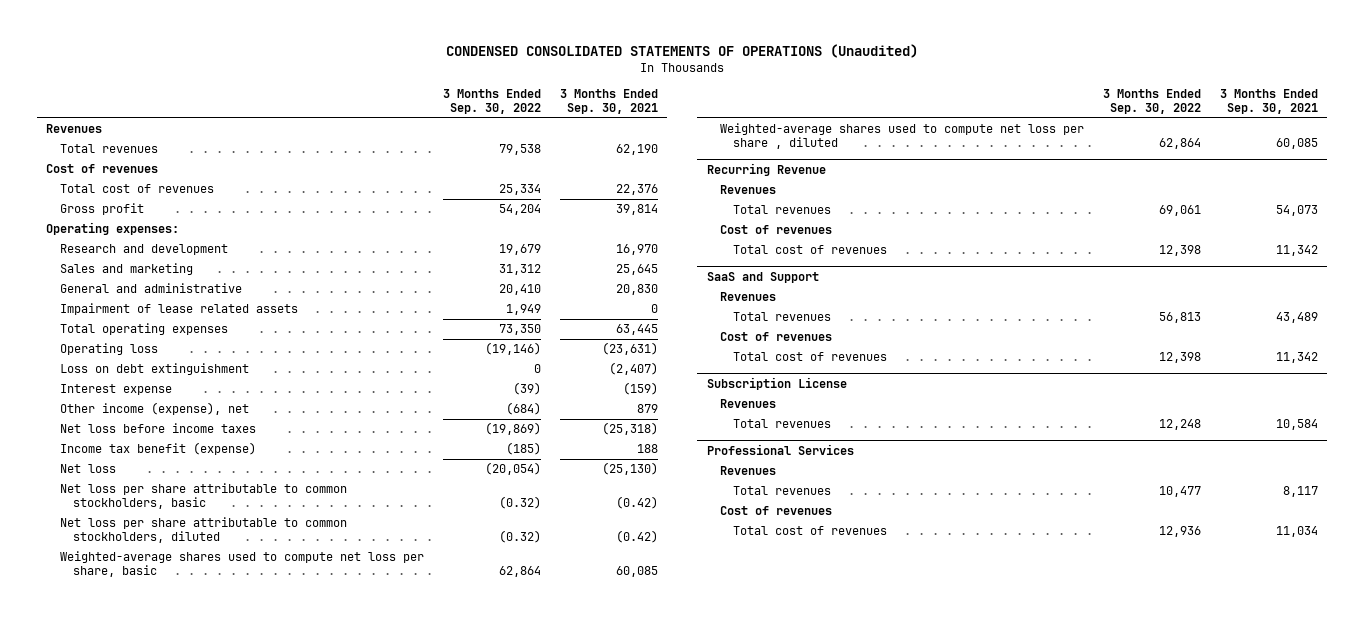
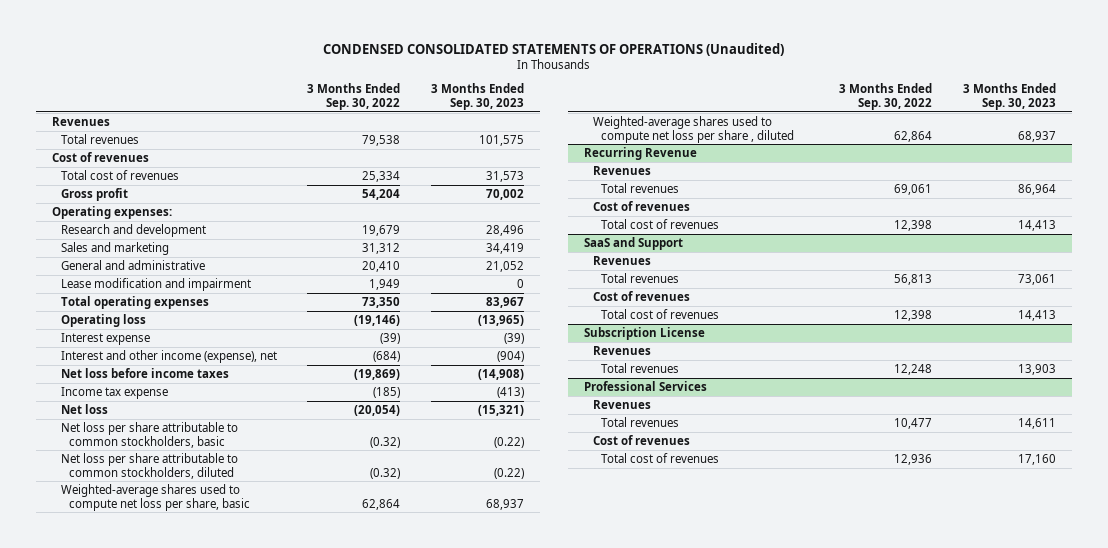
[559,89,658,115] 3 Months Ended Sep. 30, 2021 -> none
none -> [431,83,525,110] 3 Months Ended Sep. 30, 2023
[59,303,298,316] Impairment of lease related assets -> [60,277,251,291] Lease modification and impairment
[59,363,249,376] Loss on debt extinguishment -> none
[59,402,249,416] Other income (expense), net -> [60,349,277,363] Interest and other income (expense), net
[59,442,256,456] Income tax benefit (expense) -> [60,386,168,399] Income tax expense

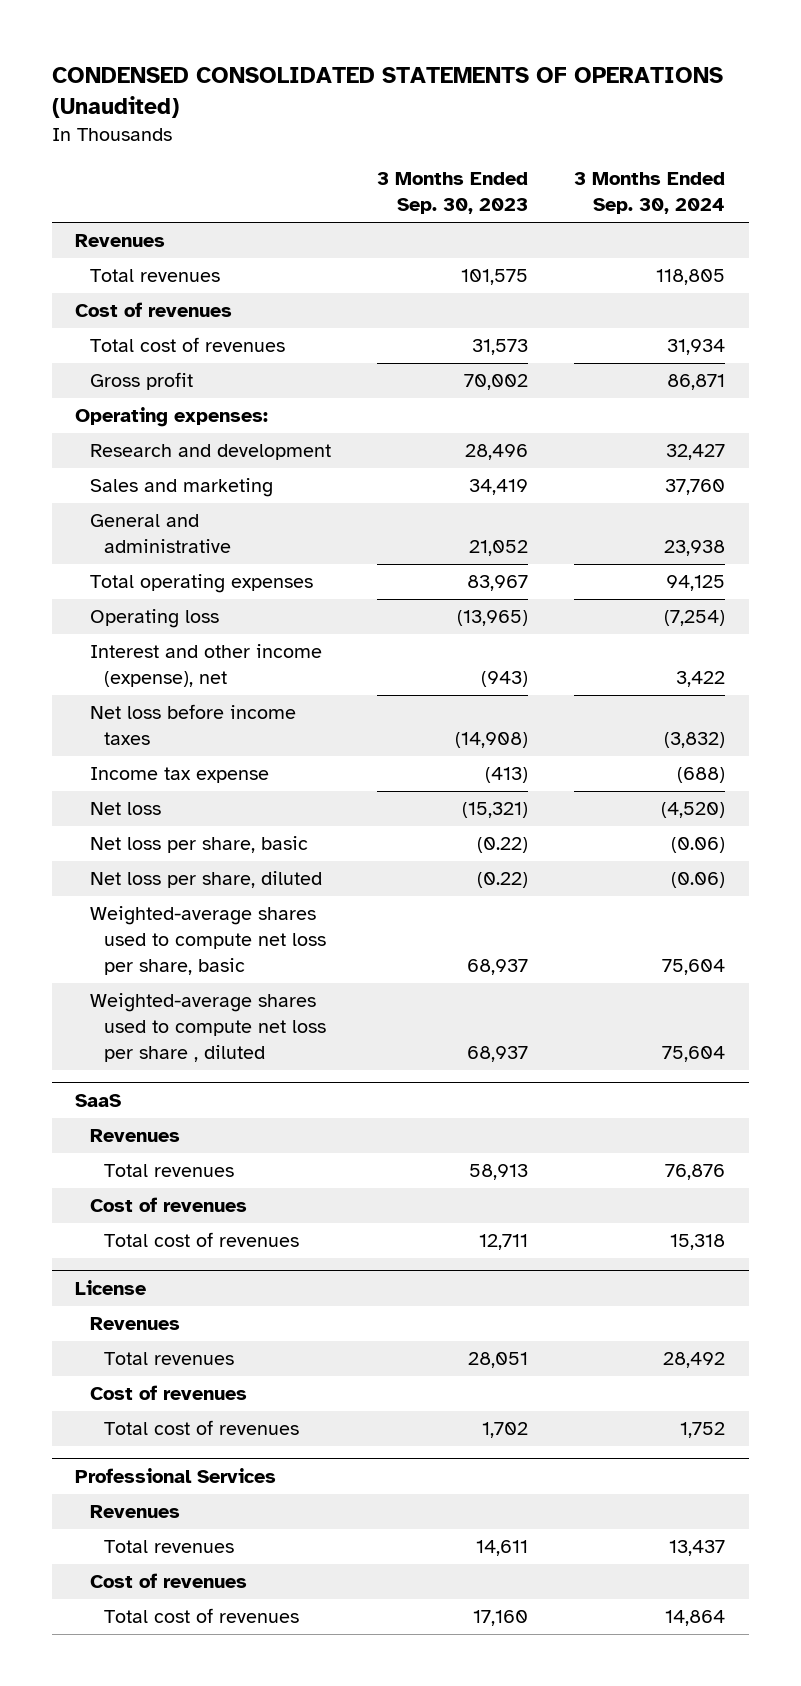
[307,83,401,110] 3 Months Ended Sep. 30, 2022 -> none
none -> [574,172,726,215] 3 Months Ended Sep. 30, 2024
[60,277,251,291] Lease modification and impairment -> none
[60,332,150,345] Interest expense -> none
[497,350,525,362] (904) -> [481,671,529,688] (943)
[60,421,238,448] Net loss per share attributable to common stockholders, basic -> [89,836,308,854] Net loss per share, basic
[60,452,238,479] Net loss per share attributable to common stockholders, diluted -> [89,871,322,889] Net loss per share, diluted
[583,146,697,160] Recurring Revenue -> none
none -> [75,1094,122,1108] SaaS
[1018,183,1057,195] 86,964 -> [469,1164,529,1181] 58,913
[583,236,683,250] SaaS and Support -> none
[1018,219,1057,231] 14,413 -> [479,1234,529,1251] 12,711
none -> [75,1280,147,1296] License
[1018,273,1057,285] 73,061 -> [468,1352,529,1369] 28,051
[583,326,705,340] Subscription License -> none
[592,345,651,355] Revenues -> none
[601,362,680,373] Total revenues -> none
[1018,309,1057,321] 14,413 -> [482,1422,529,1439] 1,702

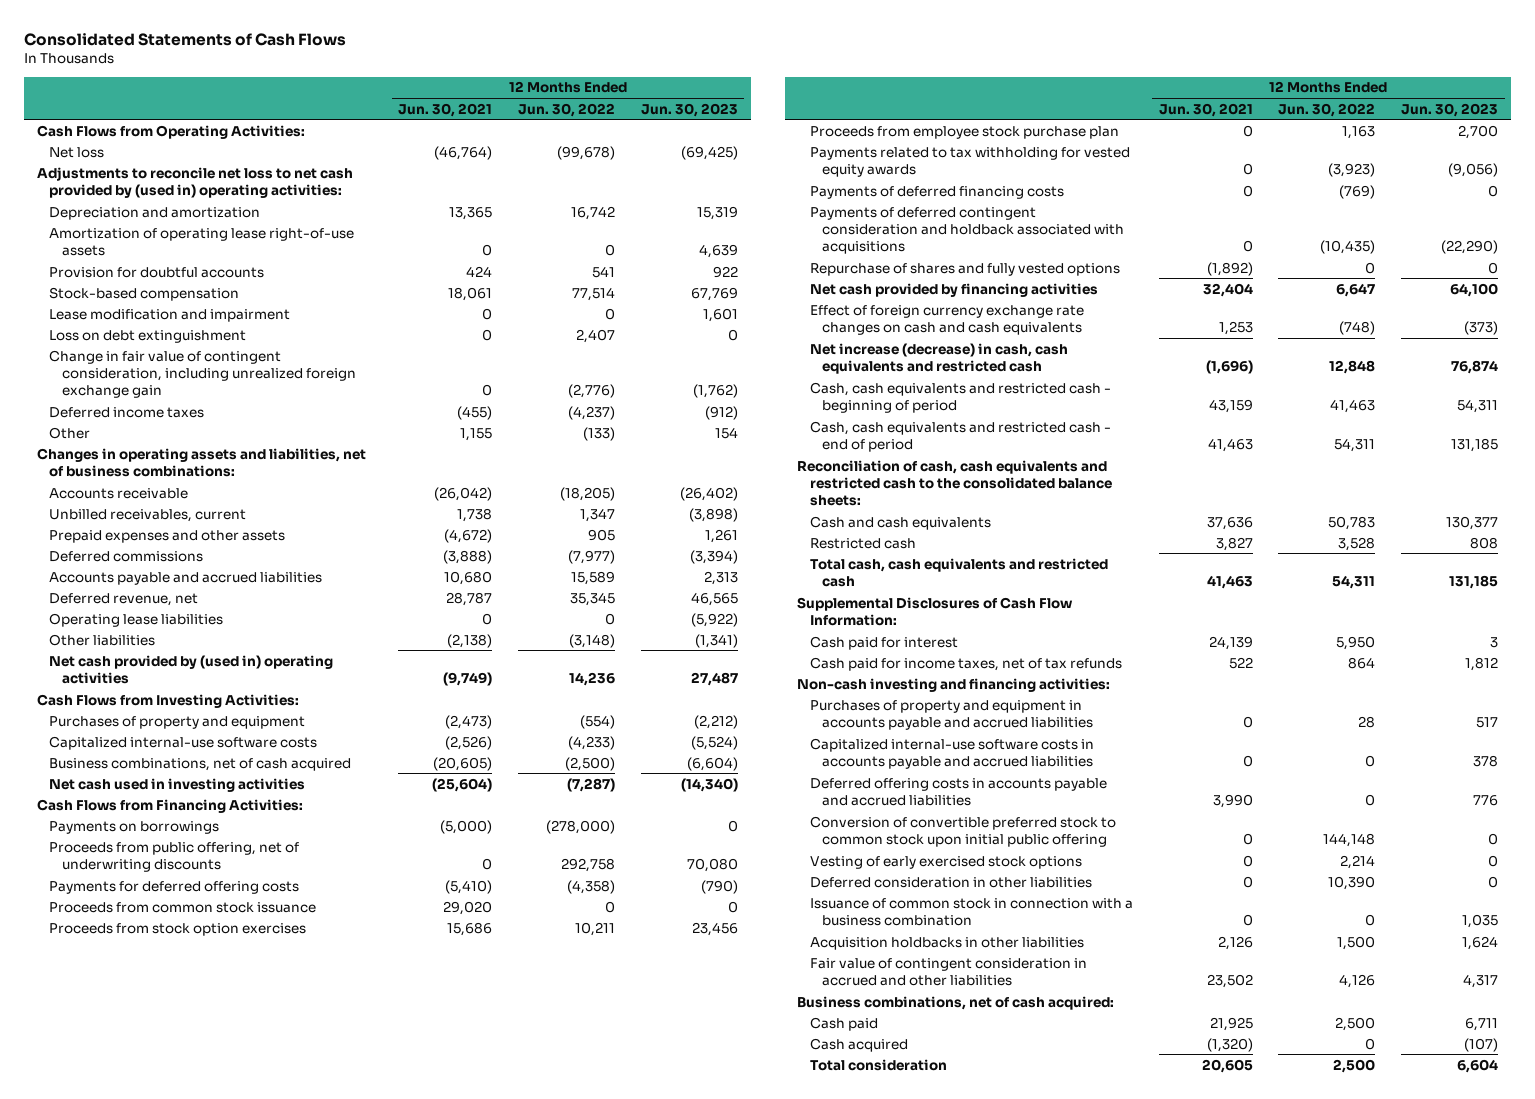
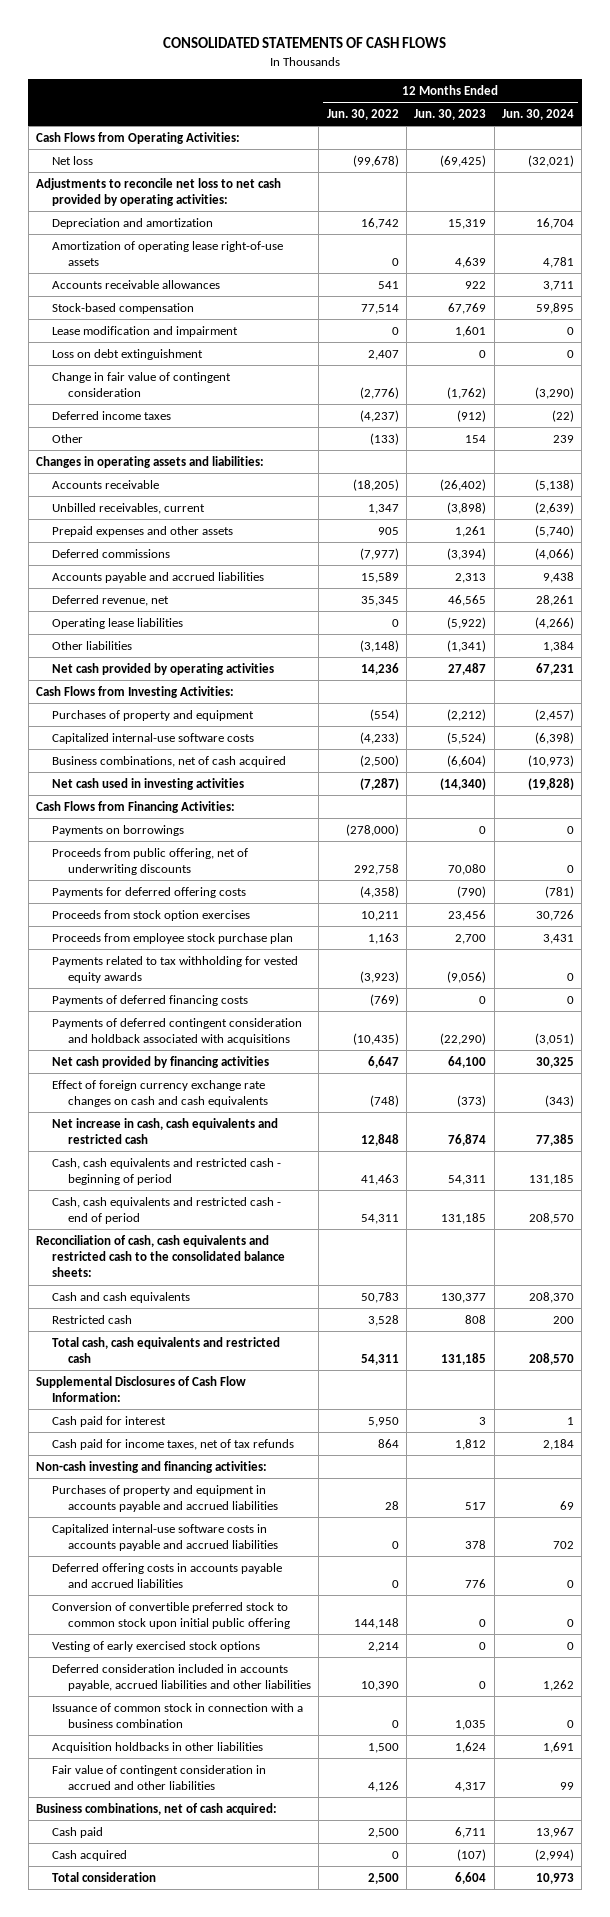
[23,32,346,46] Consolidated Statements of Cash Flows -> [162,37,446,49] CONSOLIDATED STATEMENTS OF CASH FLOWS
[398,102,493,117] Jun. 30, 2021 -> none
none -> [501,109,574,121] Jun. 30, 2024
[36,166,353,198] Adjustments to reconcile net loss to net cash provided by (used in) operating activities: -> [35,177,281,207] Adjustments to reconcile net loss to net cash provided by operating activities:
[49,266,265,278] Provision for doubtful accounts -> [51,279,220,289] Accounts receivable allowances
[49,349,356,399] Change in fair value of contingent consideration, including unrealized foreign exchange gain -> [51,371,231,398] Change in fair value of contingent consideration
[36,447,366,477] Changes in operating assets and liabilities, net of business combinations: -> [35,455,264,468] Changes in operating assets and liabilities:
[49,654,334,684] Net cash provided by (used in) operating activities -> [51,662,274,675] Net cash provided by operating activities
[49,901,317,913] Proceeds from common stock issuance -> none
[809,262,1120,276] Repurchase of shares and fully vested options -> none
[809,342,1068,374] Net increase (decrease) in cash, cash equivalents and restricted cash -> [51,1117,278,1145] Net increase in cash, cash equivalents and restricted cash
[809,876,1092,888] Deferred consideration in other liabilities -> [51,1663,311,1692] Deferred consideration included in accounts payable, accrued liabilities and other liabilities

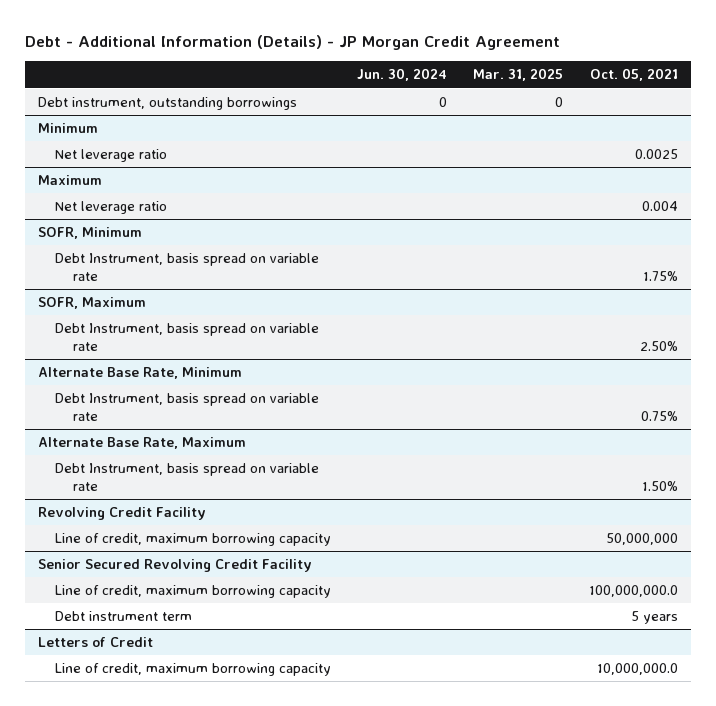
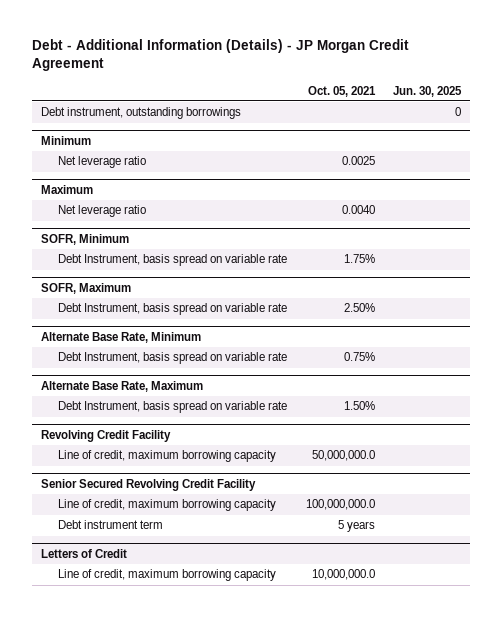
[357,68,448,82] Jun. 30, 2024 -> none
[472,68,563,82] Mar. 31, 2025 -> none
none -> [392,85,462,97] Jun. 30, 2025
[641,200,678,211] 0.004 -> [341,205,375,215] 0.0040
[605,532,678,545] 50,000,000 -> [311,450,375,462] 50,000,000.0

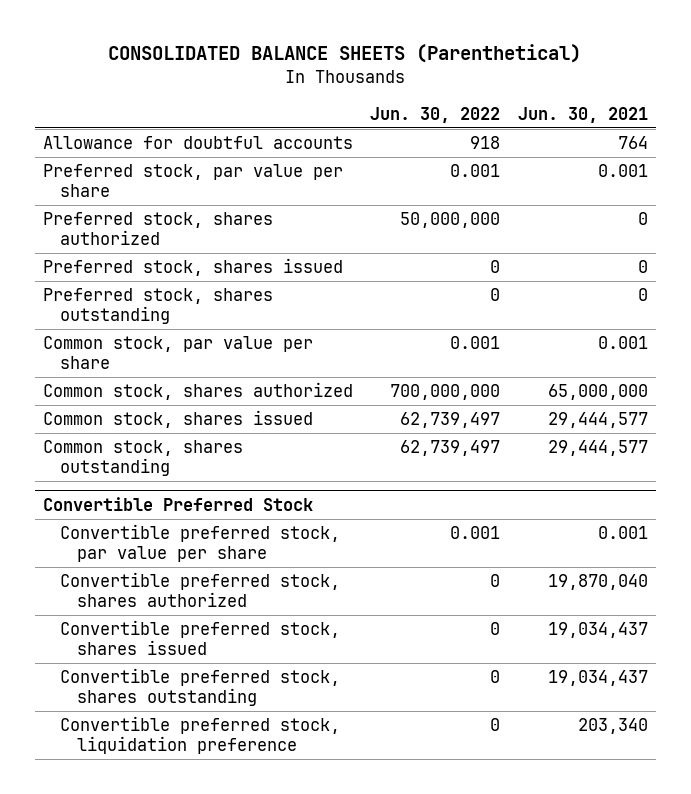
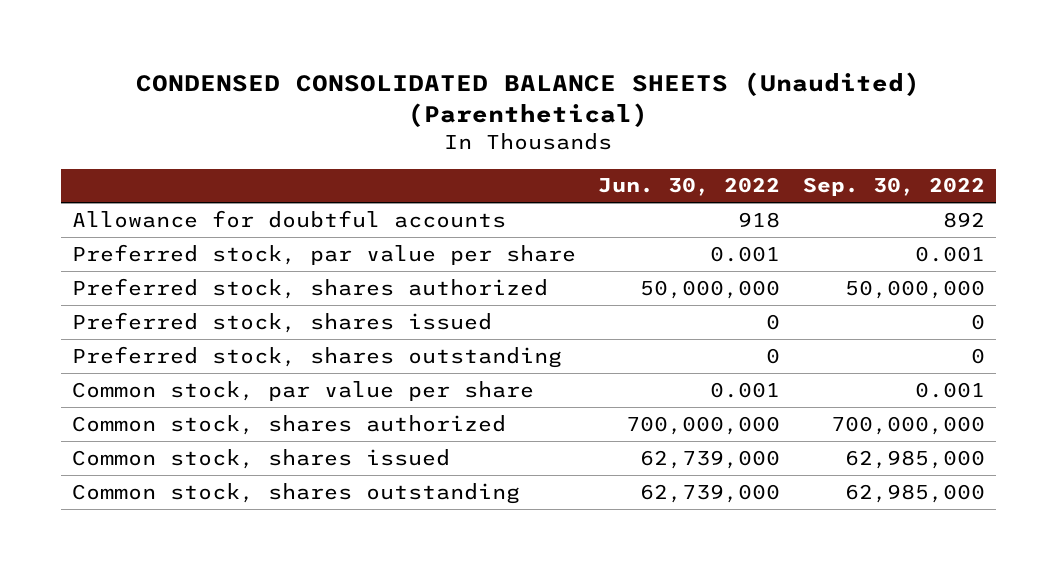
[108,44,582,64] CONSOLIDATED BALANCE SHEETS (Parenthetical) -> [136,72,921,128] CONDENSED CONSOLIDATED BALANCE SHEETS (Unaudited) (Parenthetical)
[517,106,648,123] Jun. 30, 2021 -> none
none -> [802,177,985,197] Sep. 30, 2022
[43,496,314,511] Convertible Preferred Stock -> none
[59,524,340,562] Convertible preferred stock, par value per share -> none
[59,572,340,607] Convertible preferred stock, shares authorized -> none
[59,620,340,655] Convertible preferred stock, shares issued -> none
[59,668,340,706] Convertible preferred stock, shares outstanding -> none
[59,716,340,754] Convertible preferred stock, liquidation preference -> none
[400,412,501,429] 62,739,497 -> [640,449,781,469] 62,739,000
[400,440,501,457] 62,739,497 -> [640,483,781,503] 62,739,000

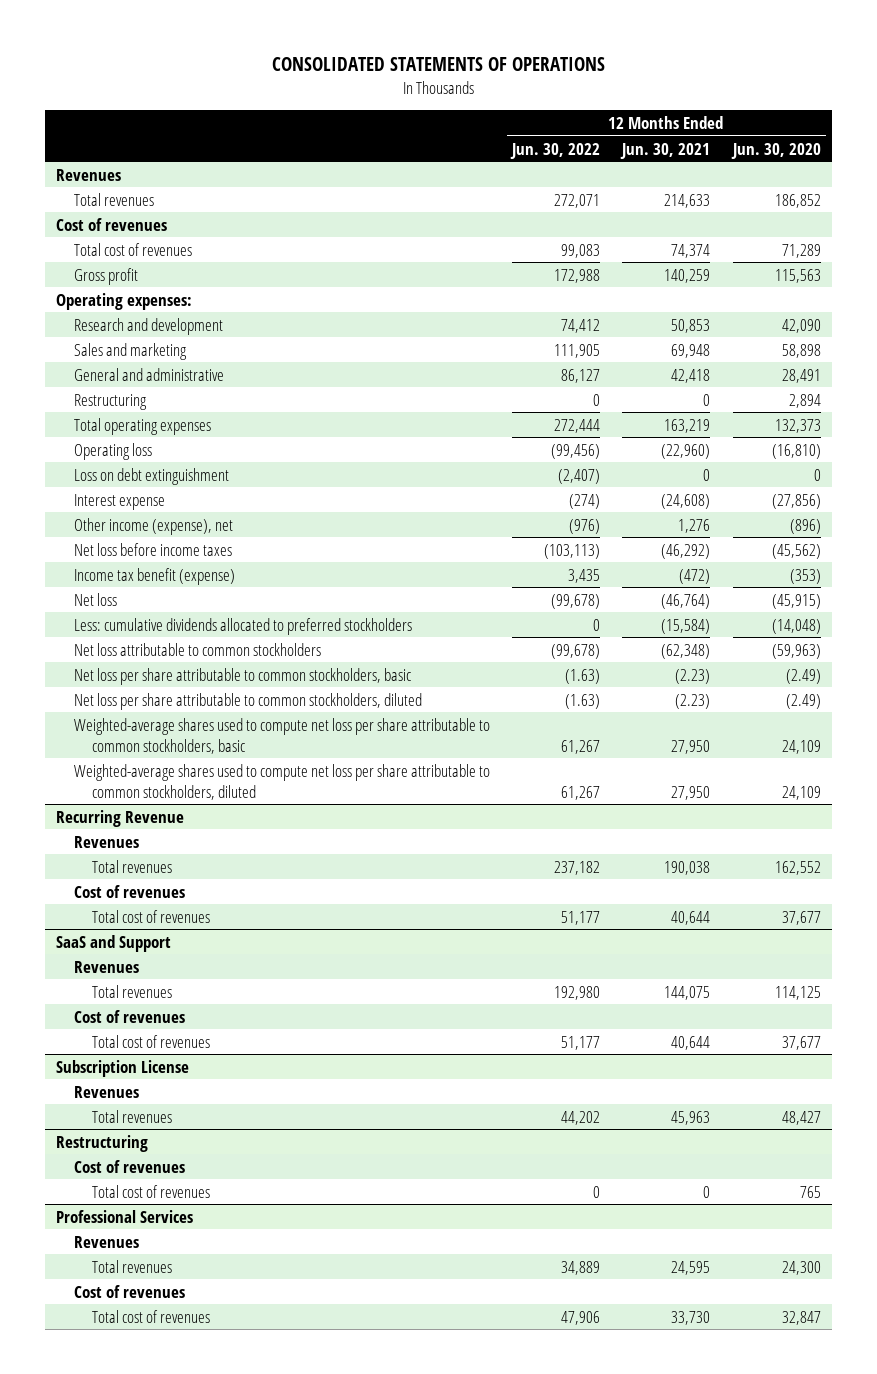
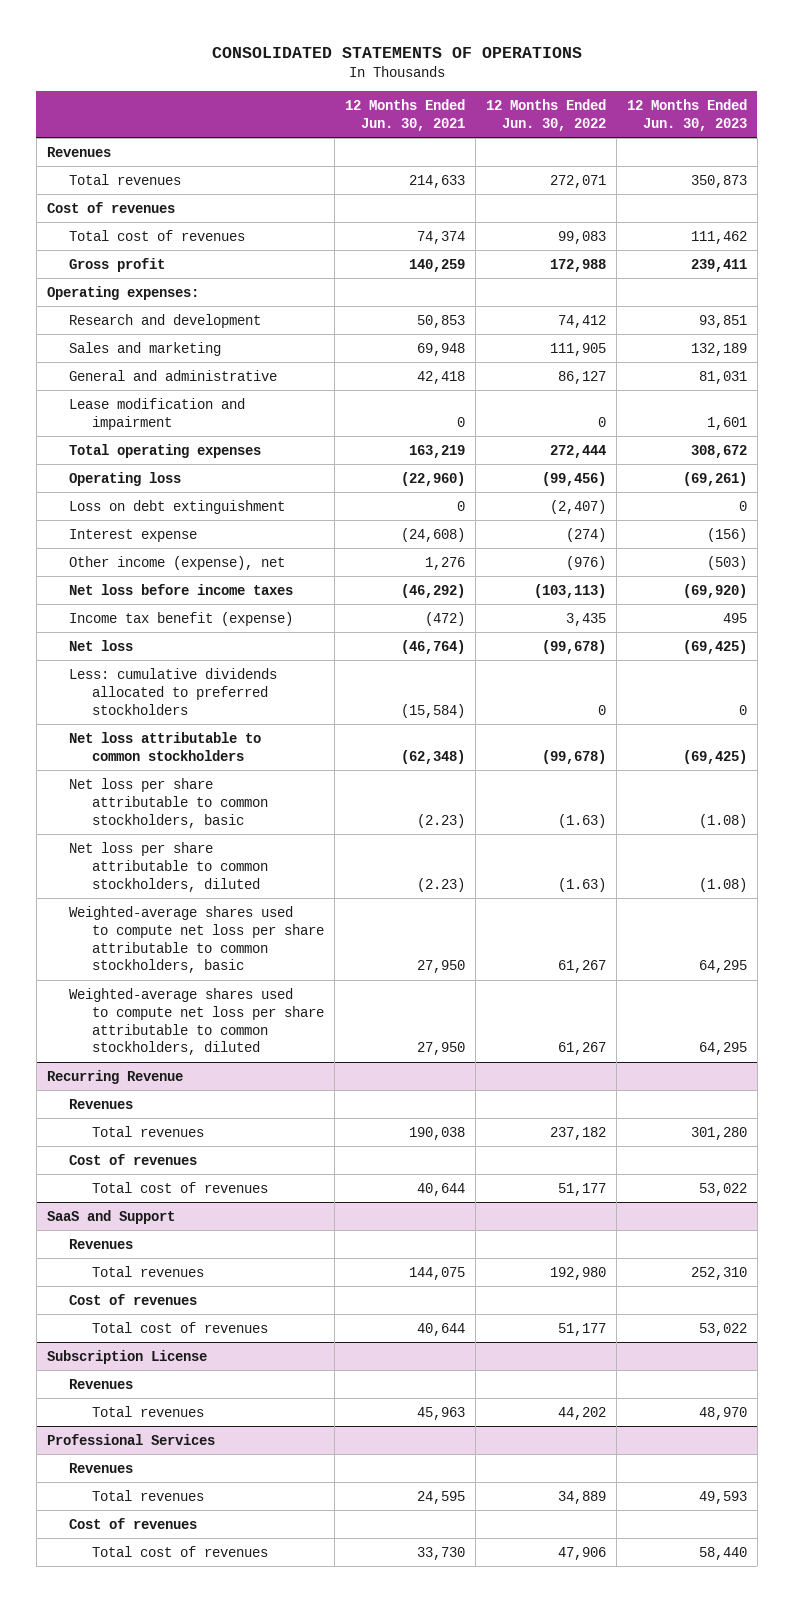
[730,142,821,159] Jun. 30, 2020 -> none
none -> [626,99,747,132] 12 Months Ended Jun. 30, 2023
[74,393,148,410] Restructuring -> none
none -> [69,397,246,430] Lease modification and impairment
[56,1134,149,1152] Restructuring -> none
[74,1159,186,1173] Cost of revenues -> none
[91,1184,210,1198] Total cost of revenues -> none

